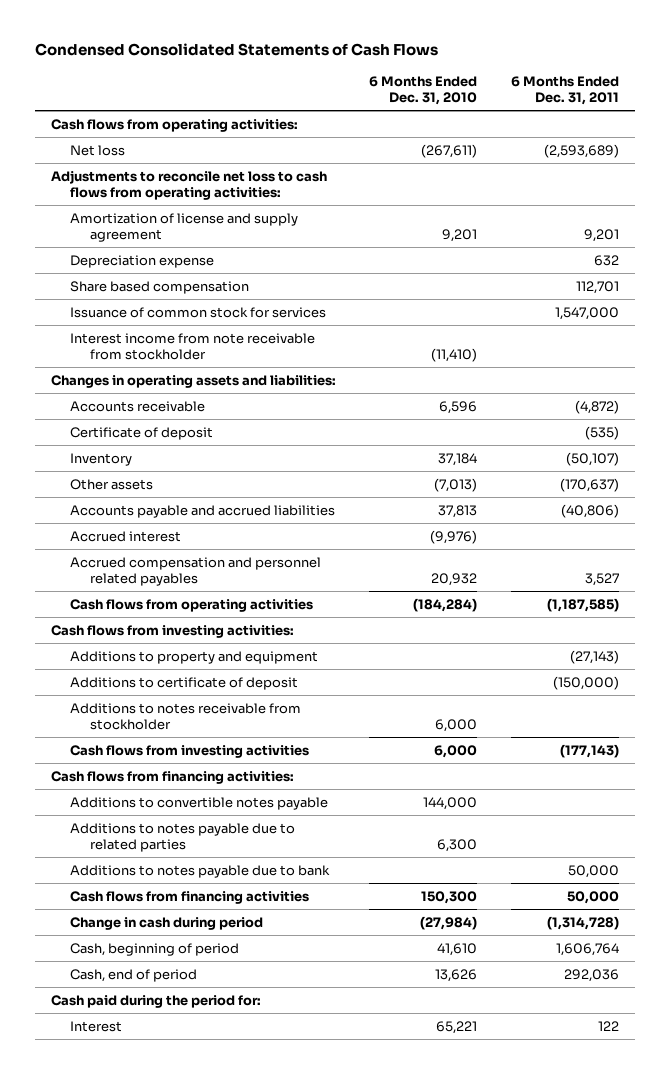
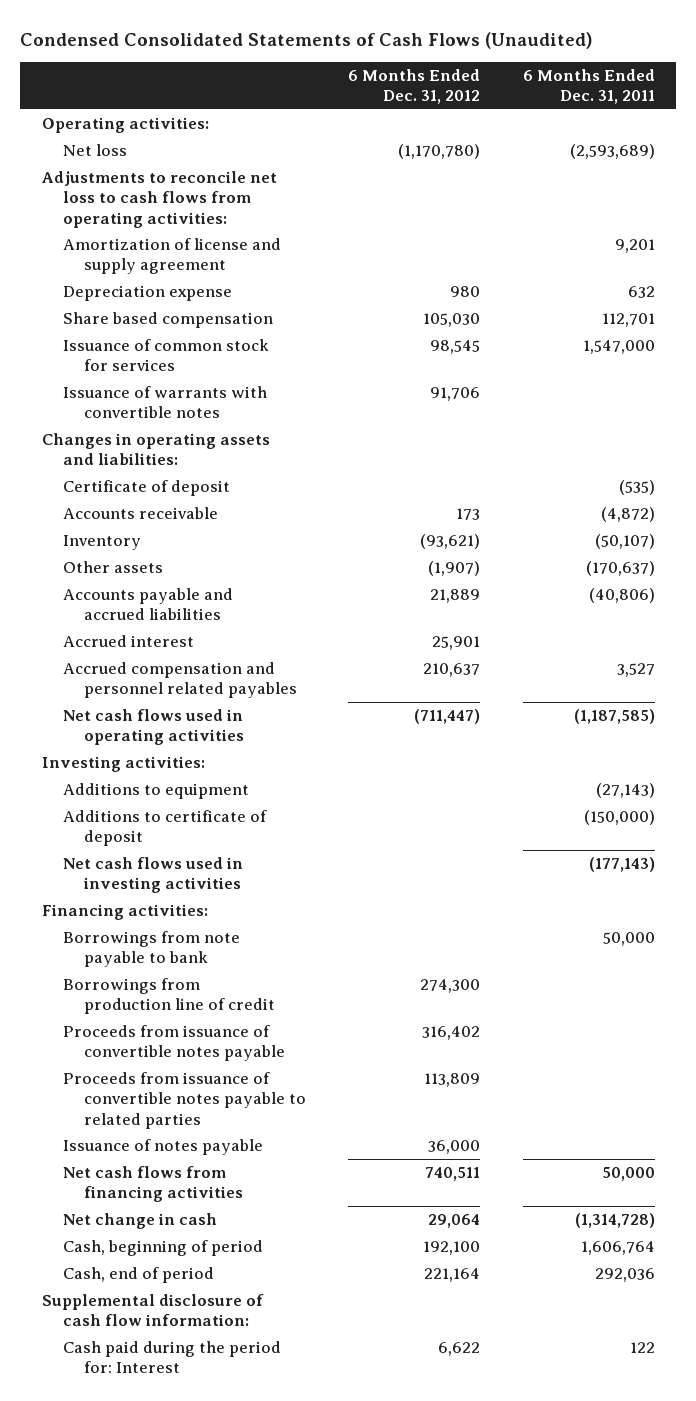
[34,42,438,56] Condensed Consolidated Statements of Cash Flows -> [20,31,594,49] Condensed Consolidated Statements of Cash Flows (Unaudited)
[369,75,478,105] 6 Months Ended Dec. 31, 2010 -> none
none -> [348,68,481,105] 6 Months Ended Dec. 31, 2012
[51,118,299,132] Cash flows from operating activities: -> [41,116,209,133] Operating activities:
[70,332,316,360] Interest income from note receivable from stockholder -> none
none -> [62,385,267,419] Issuance of warrants with convertible notes
[70,400,206,412] Accounts receivable -> [62,506,218,519] Accounts receivable
[70,598,314,612] Cash flows from operating activities -> [62,708,245,746] Net cash flows used in operating activities
[51,624,295,638] Cash flows from investing activities: -> [41,755,205,772] Investing activities:
[70,650,319,664] Additions to property and equipment -> [62,782,249,799] Additions to equipment
[70,702,302,730] Additions to notes receivable from stockholder -> none
[70,796,329,810] Additions to convertible notes payable -> none
[70,822,296,852] Additions to notes payable due to related parties -> none
[70,864,331,878] Additions to notes payable due to bank -> none
[70,744,310,758] Cash flows from investing activities -> [62,856,243,894] Net cash flows used in investing activities
[51,770,295,784] Cash flows from financing activities: -> [41,903,208,920] Financing activities:
none -> [62,930,240,968] Borrowings from note payable to bank
none -> [62,977,276,1015] Borrowings from production line of credit
none -> [62,1024,286,1062] Proceeds from issuance of convertible notes payable
none -> [62,1071,307,1129] Proceeds from issuance of convertible notes payable to related parties
none -> [62,1138,263,1155] Issuance of notes payable
[70,890,310,904] Cash flows from financing activities -> [62,1165,244,1203] Net cash flows from financing activities
[70,916,264,930] Change in cash during period -> [62,1212,217,1229] Net change in cash
[51,994,262,1008] Cash paid during the period for: -> none
none -> [41,1293,264,1327] Supplemental disclosure of cash flow information:
[70,1020,123,1032] Interest -> [62,1340,281,1374] Cash paid during the period for: Interest

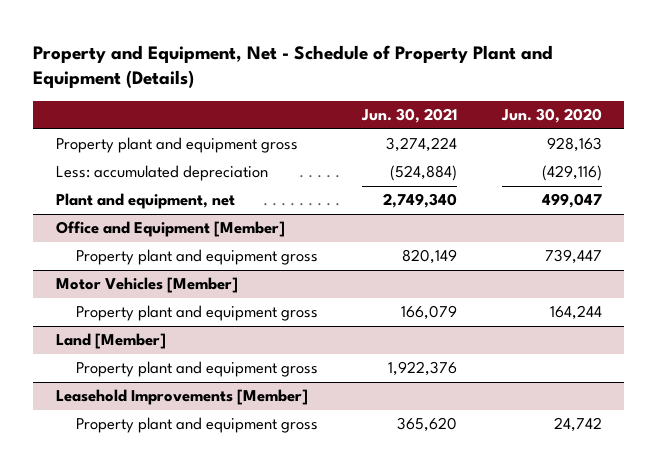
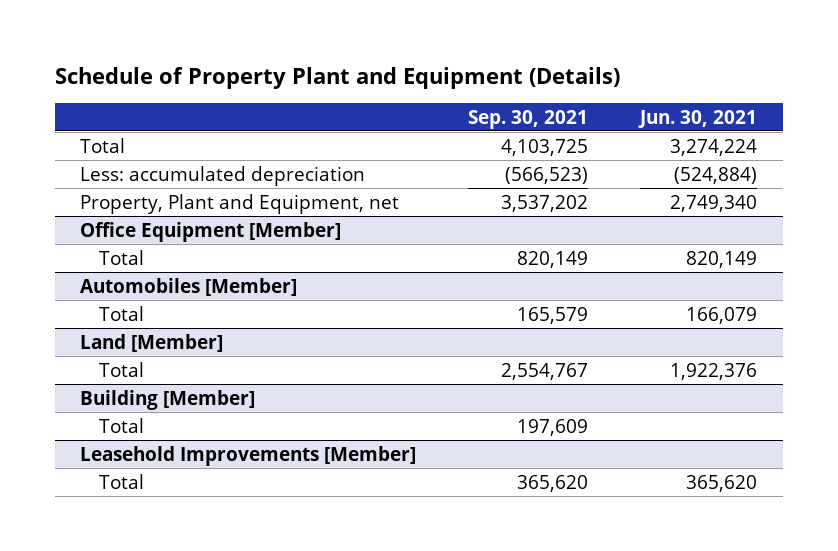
[33,44,554,89] Property and Equipment, Net - Schedule of Property Plant and Equipment (Details) -> [54,67,620,90] Schedule of Property Plant and Equipment (Details)
[500,108,602,124] Jun. 30, 2020 -> none
none -> [468,109,589,129] Sep. 30, 2021
[55,137,298,154] Property plant and equipment gross -> [80,137,126,153] Total
[55,193,235,210] Plant and equipment, net -> [80,193,400,214] Property, Plant and Equipment, net
[55,221,285,238] Office and Equipment [Member] -> [80,221,342,242] Office Equipment [Member]
[75,249,318,266] Property plant and equipment gross -> [98,249,144,265] Total
[55,277,238,294] Motor Vehicles [Member] -> [80,277,298,296] Automobiles [Member]
[75,305,318,322] Property plant and equipment gross -> [98,305,144,321] Total
[75,361,318,378] Property plant and equipment gross -> [98,361,144,377] Total
none -> [80,389,256,410] Building [Member]
none -> [98,417,144,433] Total
[75,417,318,434] Property plant and equipment gross -> [98,473,144,489] Total

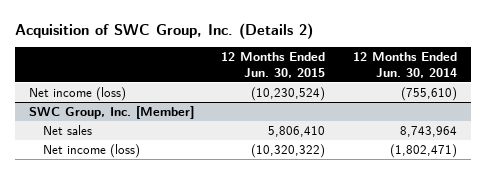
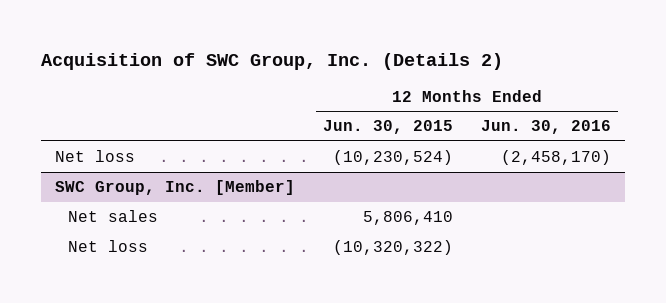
[352,52,457,78] 12 Months Ended Jun. 30, 2014 -> none
none -> [480,120,611,135] Jun. 30, 2016
[28,87,126,102] Net income (loss) -> [54,150,135,163] Net loss
[43,144,141,159] Net income (loss) -> [67,240,148,253] Net loss

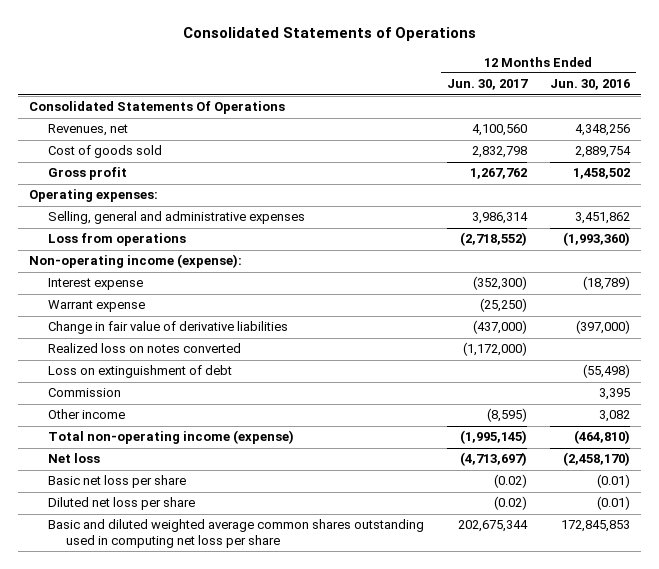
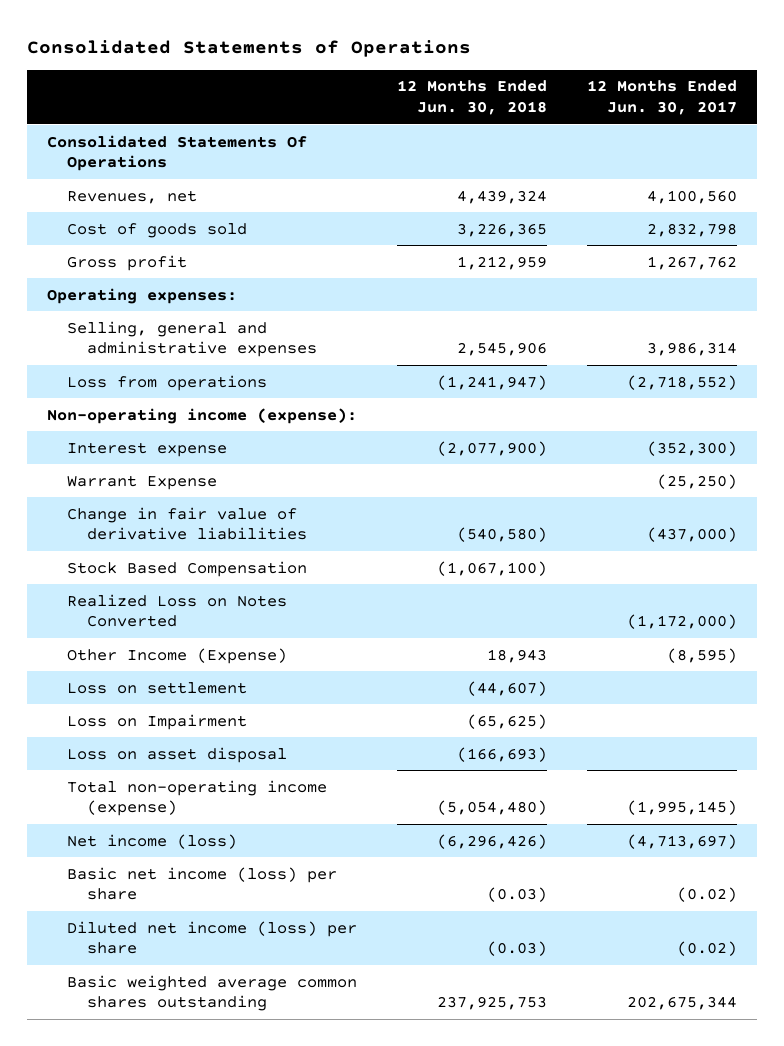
[549,79,630,91] Jun. 30, 2016 -> none
none -> [397,80,548,115] 12 Months Ended Jun. 30, 2018
[47,300,145,313] Warrant expense -> [67,474,218,490] Warrant Expense
[47,365,232,379] Loss on extinguishment of debt -> none
[47,388,121,398] Commission -> none
none -> [67,560,308,577] Stock Based Compensation
[47,343,241,354] Realized loss on notes converted -> [67,593,288,628] Realized Loss on Notes Converted
[47,409,125,420] Other income -> [67,647,288,664] Other Income (Expense)
none -> [67,681,248,694] Loss on settlement
none -> [67,713,248,730] Loss on Impairment
none -> [67,746,288,763] Loss on asset disposal
[47,453,100,464] Net loss -> [67,833,238,849] Net income (loss)
[47,475,186,489] Basic net loss per share -> [67,866,338,901] Basic net income (loss) per share
[47,497,195,511] Diluted net loss per share -> [67,920,358,955] Diluted net income (loss) per share
[47,519,424,549] Basic and diluted weighted average common shares outstanding used in computing net loss per share -> [67,974,358,1012] Basic weighted average common shares outstanding

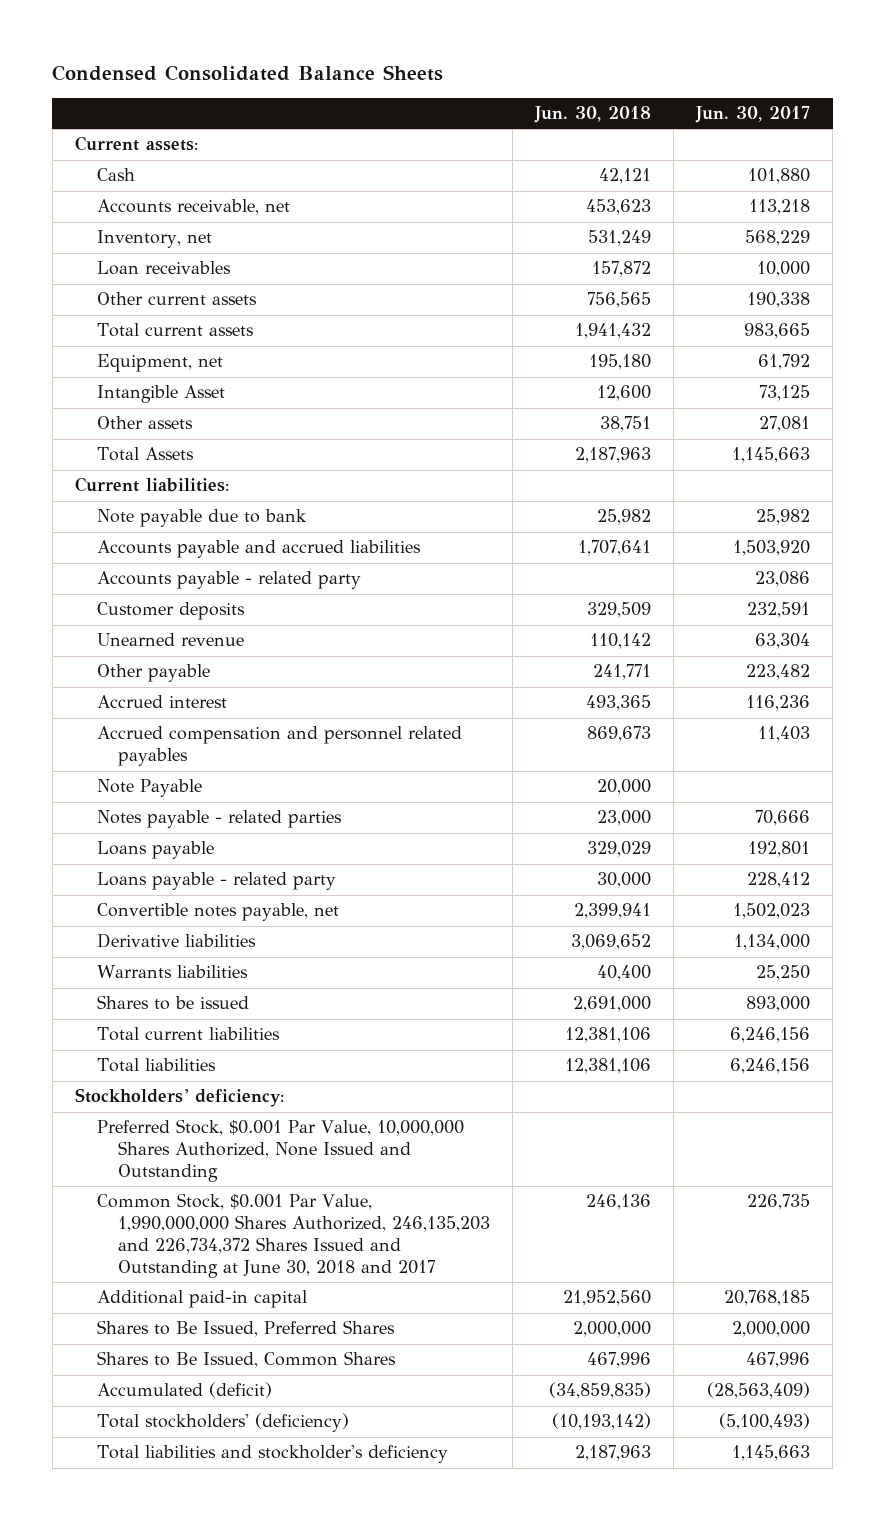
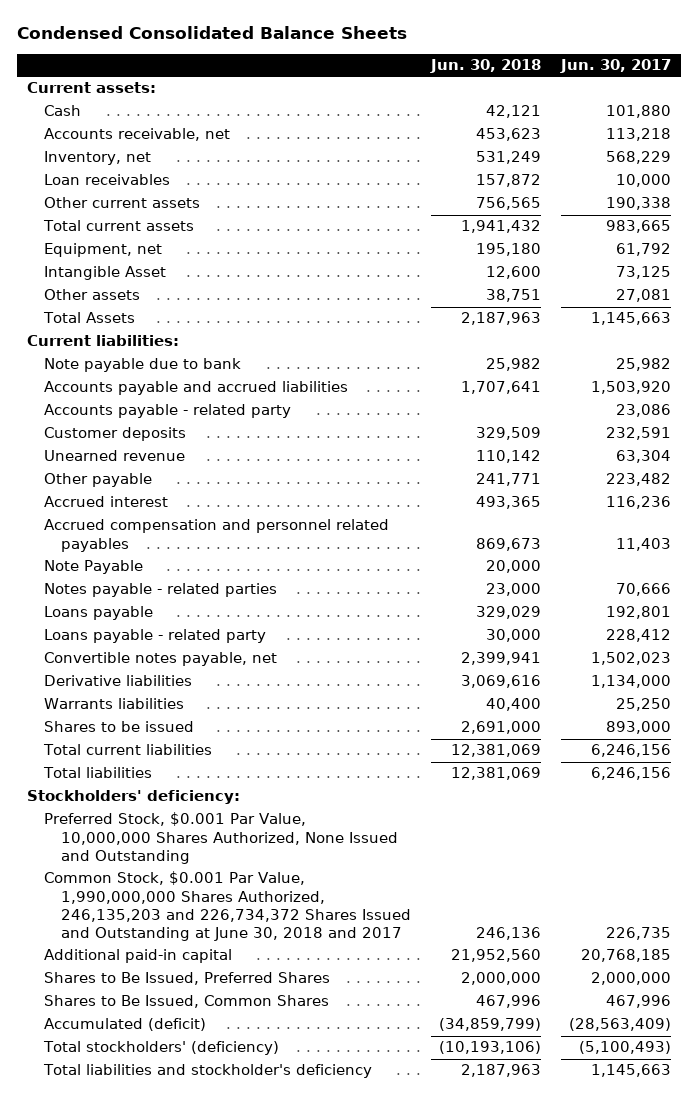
[571,934,652,951] 3,069,652 -> [460,675,541,689] 3,069,616
[565,1027,652,1044] 12,381,106 -> [450,744,541,758] 12,381,069
[565,1058,652,1075] 12,381,106 -> [450,767,541,781] 12,381,069
[549,1382,652,1400] (34,859,835) -> [438,1018,541,1032] (34,859,799)
[552,1413,652,1431] (10,193,142) -> [438,1041,541,1055] (10,193,106)

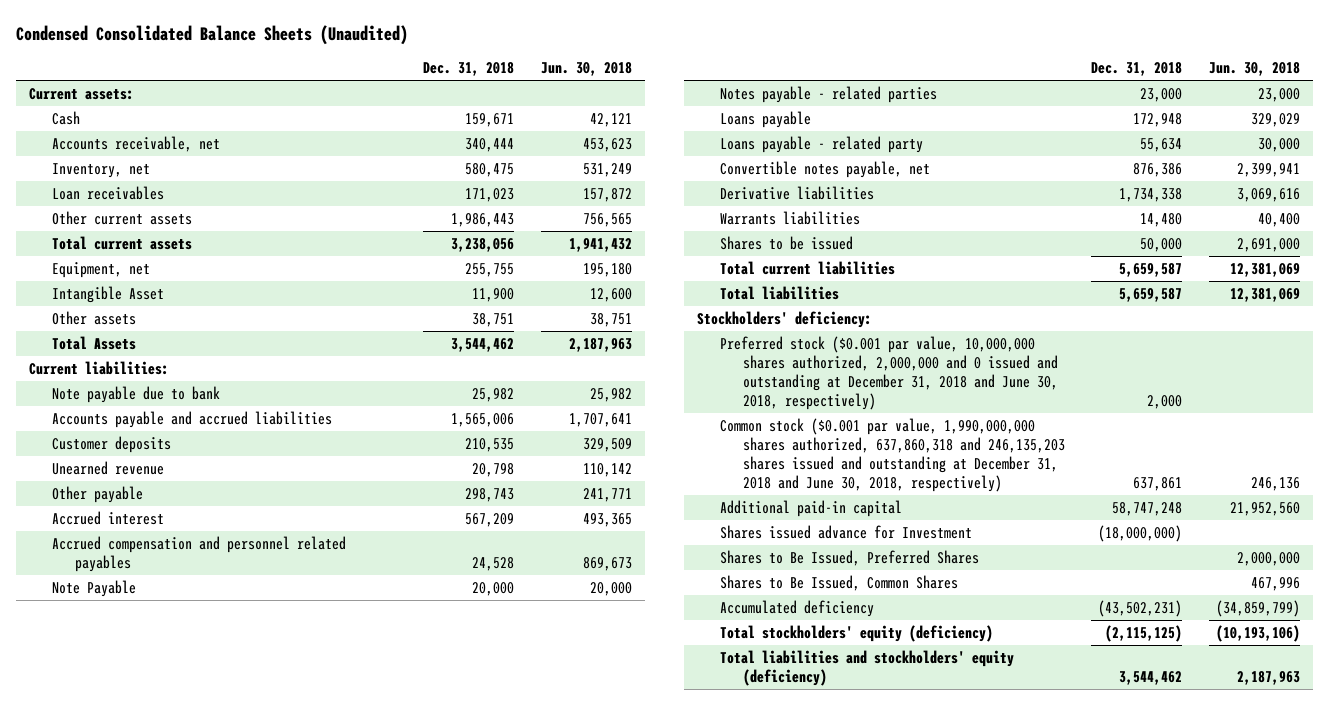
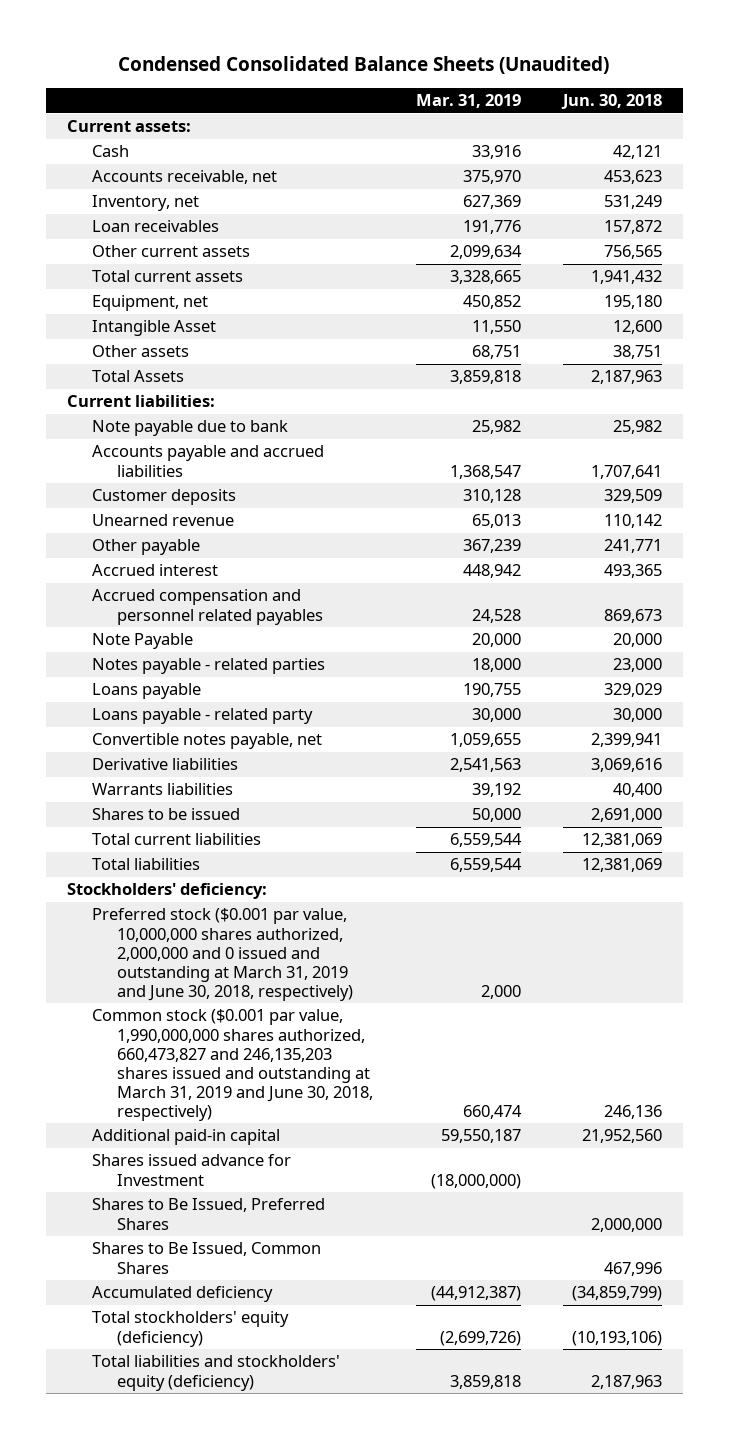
[423,62,515,77] Dec. 31, 2018 -> none
none -> [415,94,521,109] Mar. 31, 2019
[719,335,1058,411] Preferred stock ($0.001 par value, 10,000,000 shares authorized, 2,000,000 and 0 issued and outstanding at December 31, 2018 and June 30, 2018, respectively) -> [92,908,354,1001] Preferred stock ($0.001 par value, 10,000,000 shares authorized, 2,000,000 and 0 issued and outstanding at March 31, 2019 and June 30, 2018, respectively)
[719,417,1065,493] Common stock ($0.001 par value, 1,990,000,000 shares authorized, 637,860,318 and 246,135,203 shares issued and outstanding at December 31, 2018 and June 30, 2018, respectively) -> [92,1009,374,1121] Common stock ($0.001 par value, 1,990,000,000 shares authorized, 660,473,827 and 246,135,203 shares issued and outstanding at March 31, 2019 and June 30, 2018, respectively)

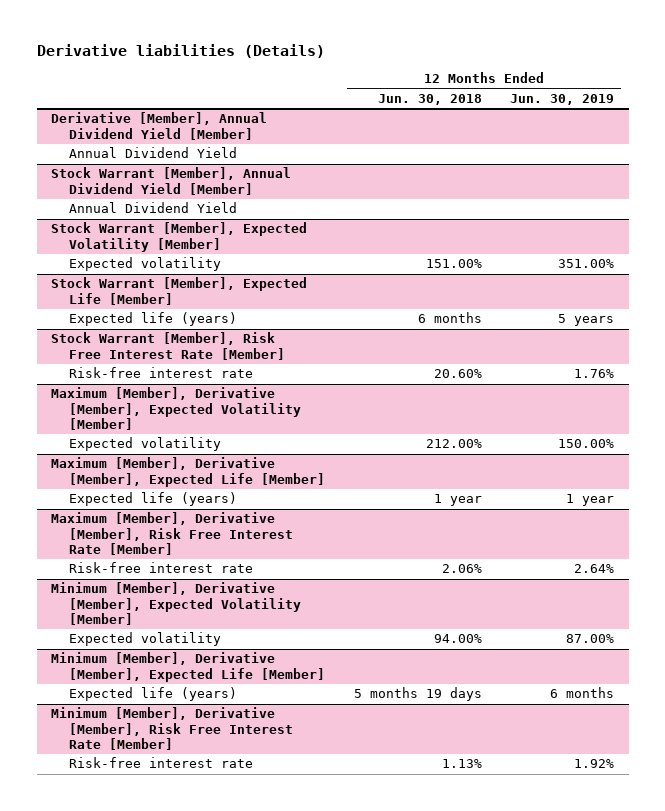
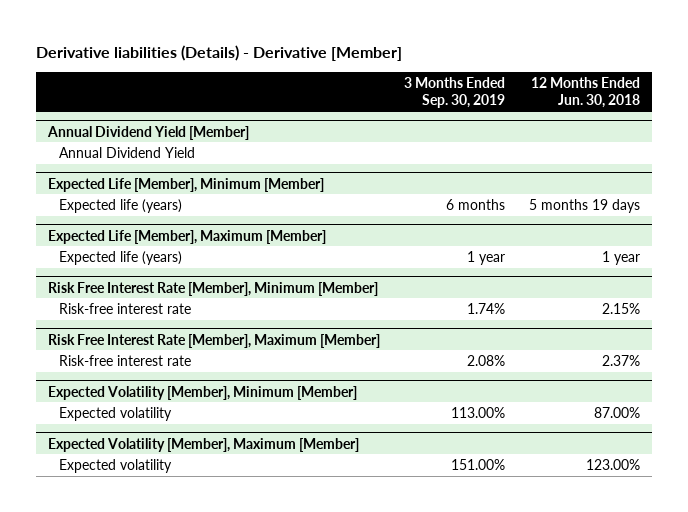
[36,44,325,59] Derivative liabilities (Details) -> [36,45,403,62] Derivative liabilities (Details) - Derivative [Member]
[510,93,615,105] Jun. 30, 2019 -> none
none -> [403,77,505,109] 3 Months Ended Sep. 30, 2019
[69,147,238,159] Annual Dividend Yield -> none
[50,167,291,195] Stock Warrant [Member], Annual Dividend Yield [Member] -> none
[50,112,267,140] Derivative [Member], Annual Dividend Yield [Member] -> [47,125,250,140] Annual Dividend Yield [Member]
[50,222,307,252] Stock Warrant [Member], Expected Volatility [Member] -> none
[69,257,222,272] Expected volatility -> none
[50,277,307,305] Stock Warrant [Member], Expected Life [Member] -> none
[69,312,238,327] Expected life (years) -> none
[50,332,286,360] Stock Warrant [Member], Risk Free Interest Rate [Member] -> none
[69,367,254,379] Risk-free interest rate -> none
[50,387,302,430] Maximum [Member], Derivative [Member], Expected Volatility [Member] -> none
[69,437,222,452] Expected volatility -> none
[50,457,326,487] Maximum [Member], Derivative [Member], Expected Life [Member] -> none
[69,492,238,507] Expected life (years) -> none
[50,512,294,555] Maximum [Member], Derivative [Member], Risk Free Interest Rate [Member] -> none
[69,562,254,574] Risk-free interest rate -> none
[50,582,302,625] Minimum [Member], Derivative [Member], Expected Volatility [Member] -> none
[69,632,222,647] Expected volatility -> none
[50,652,326,682] Minimum [Member], Derivative [Member], Expected Life [Member] -> [48,177,325,192] Expected Life [Member], Minimum [Member]
none -> [48,229,327,244] Expected Life [Member], Maximum [Member]
none -> [58,251,182,266] Expected life (years)
[50,707,294,750] Minimum [Member], Derivative [Member], Risk Free Interest Rate [Member] -> [48,281,379,296] Risk Free Interest Rate [Member], Minimum [Member]
[441,759,482,769] 1.13% -> [601,303,640,315] 2.15%
none -> [48,333,381,348] Risk Free Interest Rate [Member], Maximum [Member]
none -> [58,355,191,367] Risk-free interest rate
none -> [48,385,358,400] Expected Volatility [Member], Minimum [Member]
none -> [58,407,172,422] Expected volatility
none -> [48,437,360,452] Expected Volatility [Member], Maximum [Member]
none -> [58,459,172,474] Expected volatility

